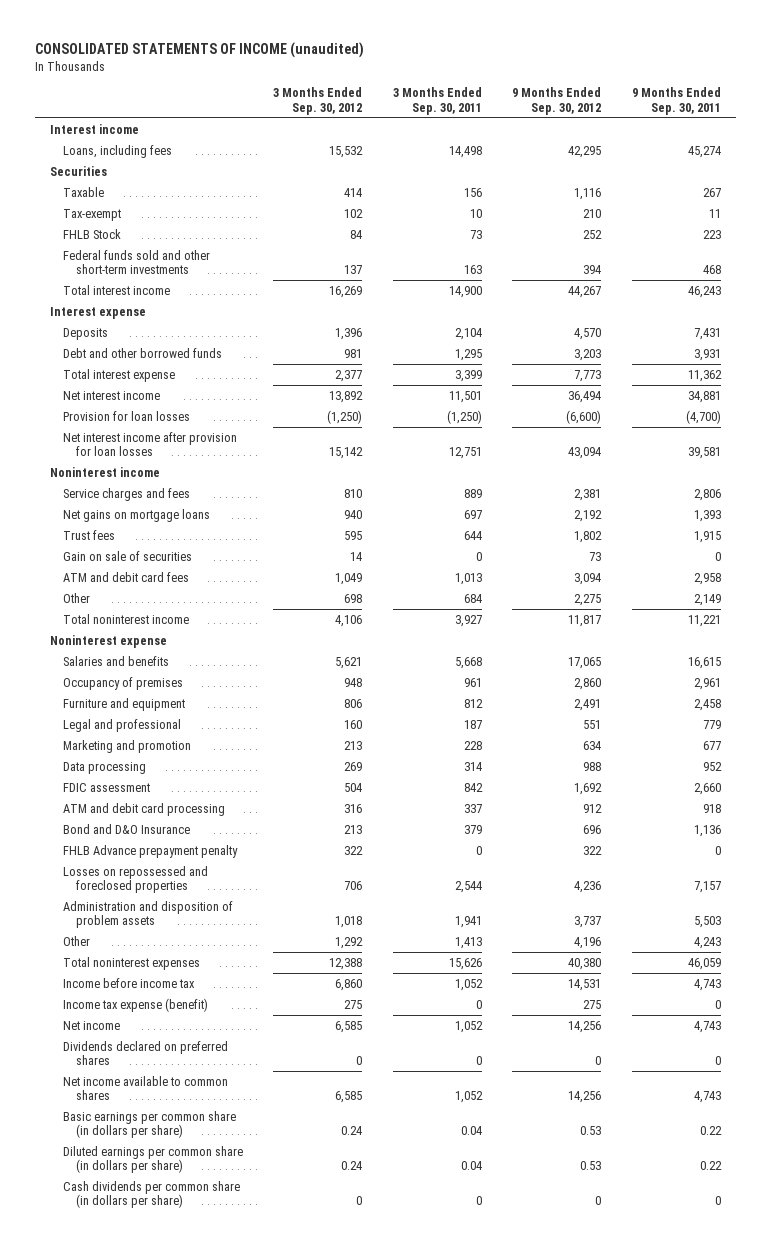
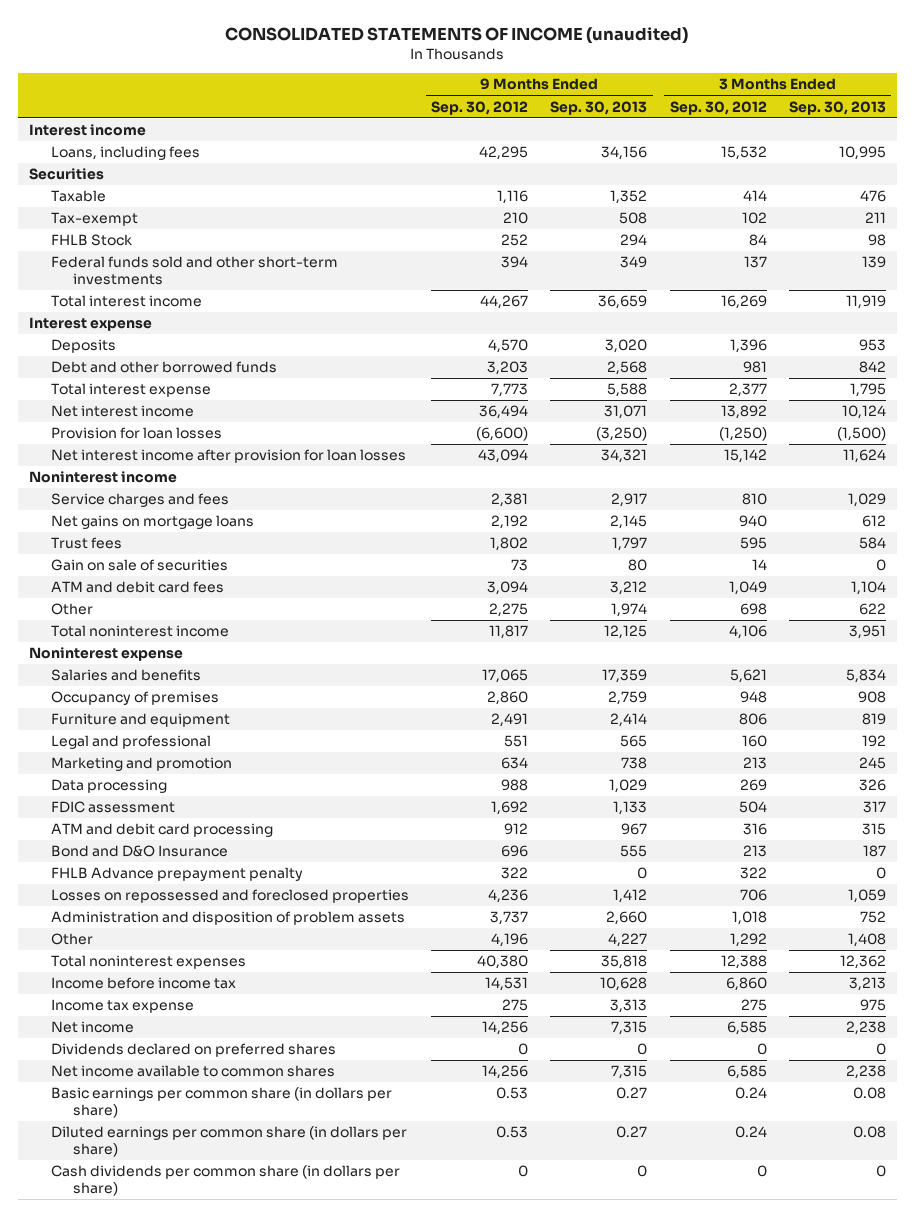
[392,87,482,115] 3 Months Ended Sep. 30, 2011 -> none
[631,87,721,115] 9 Months Ended Sep. 30, 2011 -> none
none -> [550,100,648,115] Sep. 30, 2013
none -> [788,100,886,115] Sep. 30, 2013
[62,997,208,1012] Income tax expense (benefit) -> [51,999,195,1014] Income tax expense

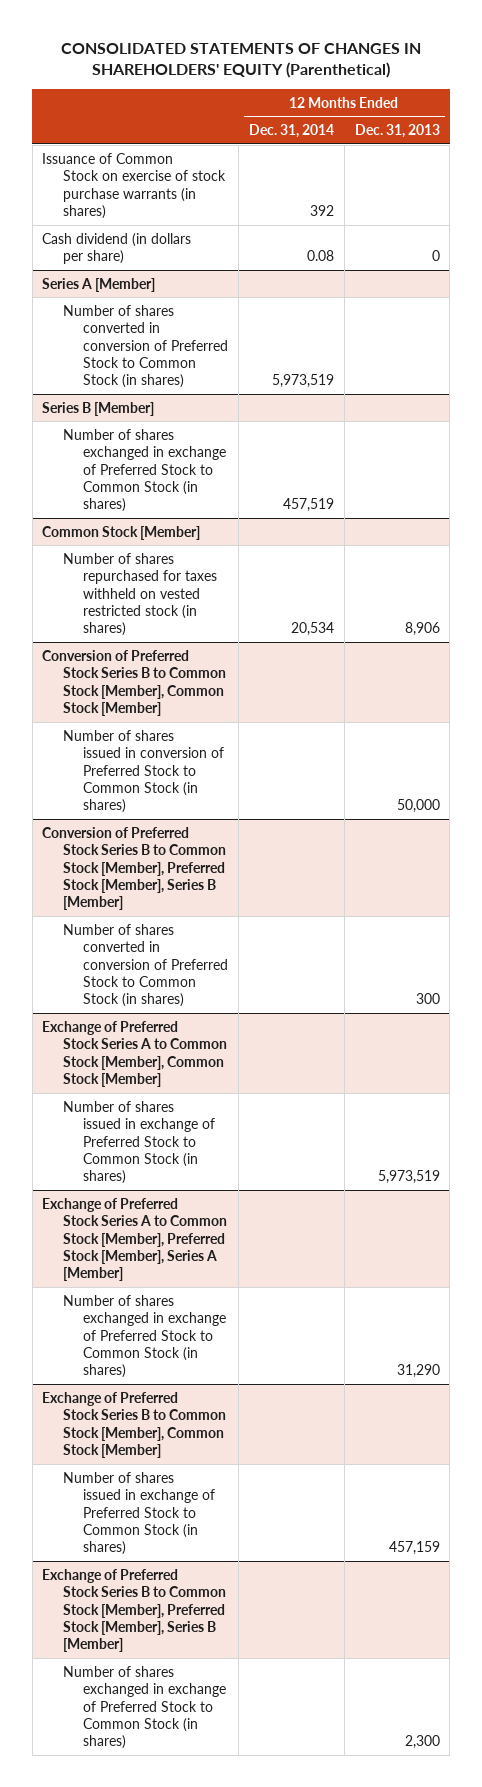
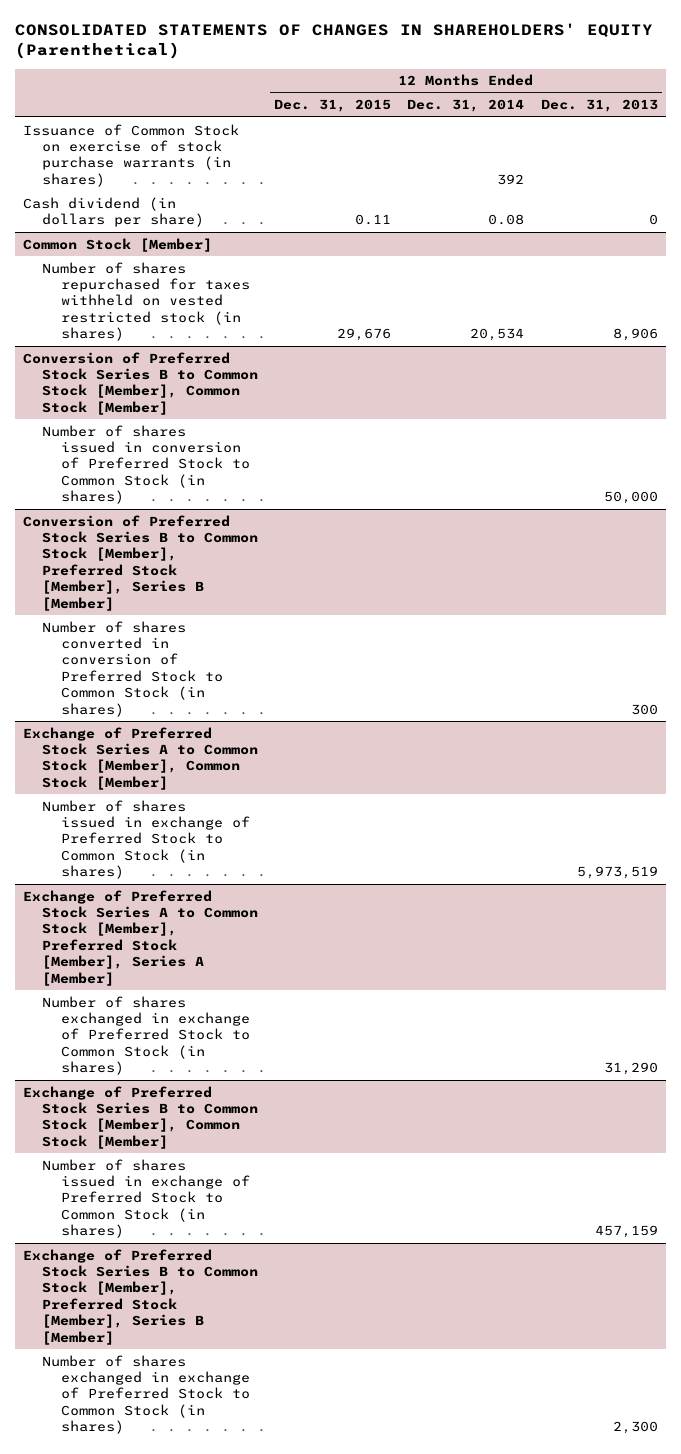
none -> [274,99,392,113] Dec. 31, 2015
[42,277,156,292] Series A [Member] -> none
[62,304,229,389] Number of shares converted in conversion of Preferred Stock to Common Stock (in shares) -> none
[42,401,155,416] Series B [Member] -> none
[62,428,227,513] Number of shares exchanged in exchange of Preferred Stock to Common Stock (in shares) -> none

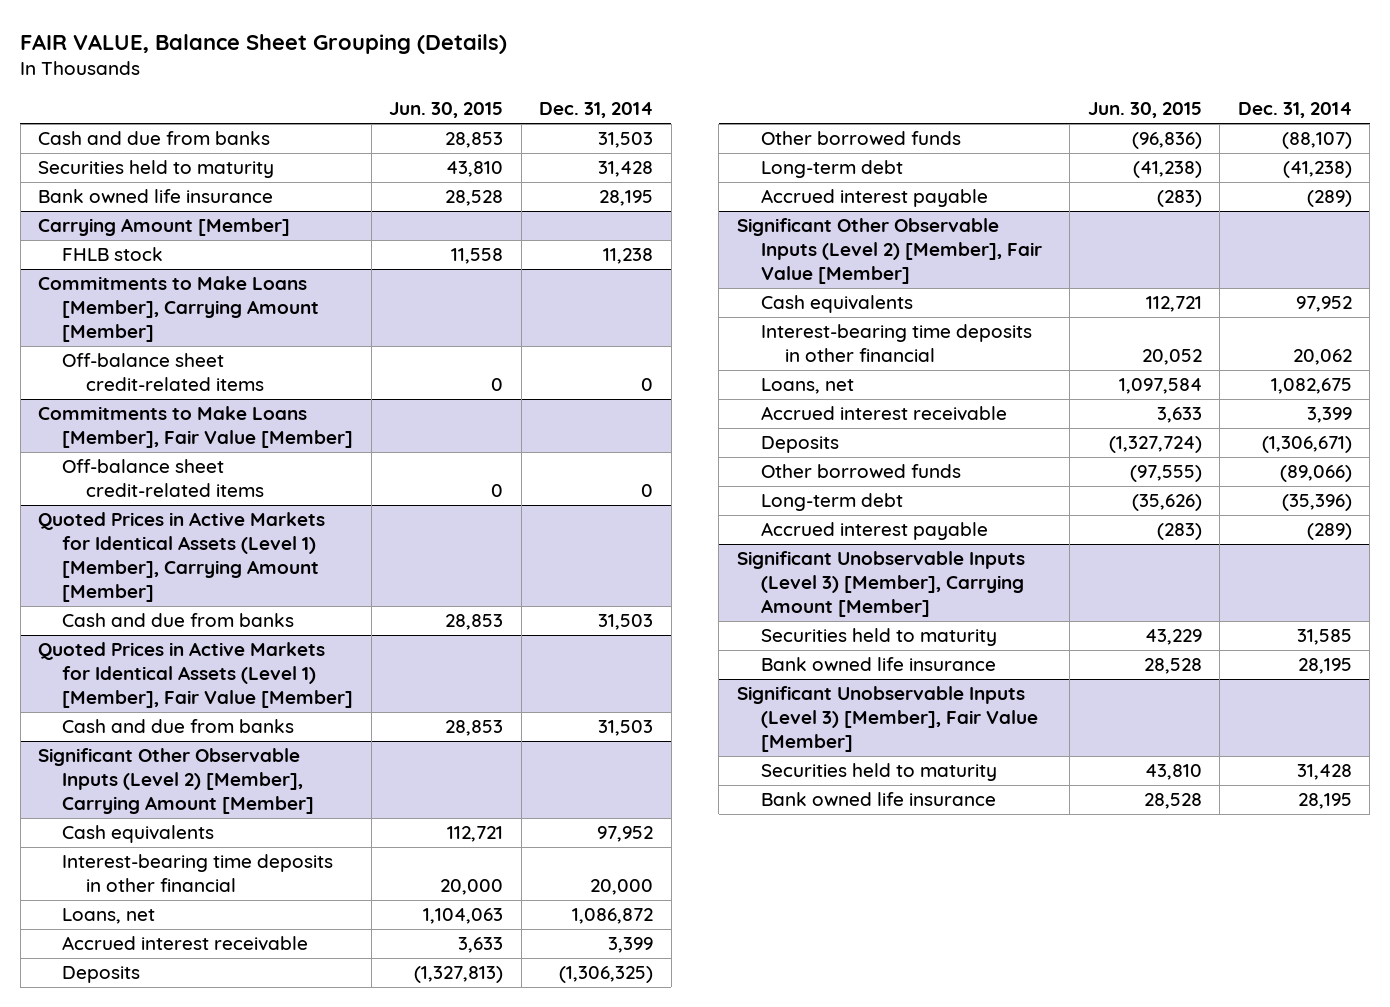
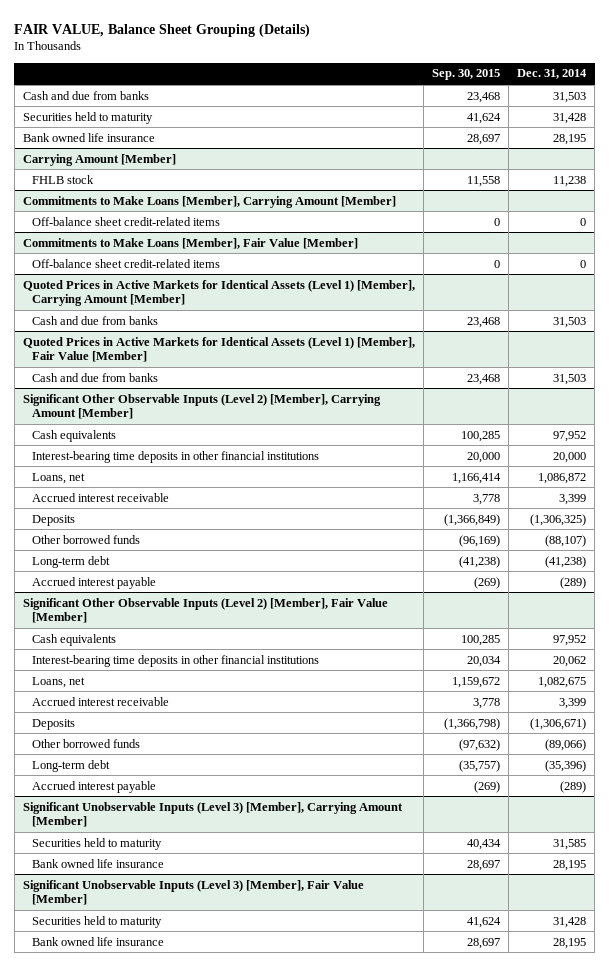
[389,102,504,119] Jun. 30, 2015 -> none
none -> [432,69,501,81] Sep. 30, 2015
[62,854,334,893] Interest-bearing time deposits in other financial -> [32,450,320,463] Interest-bearing time deposits in other financial institutions
[760,324,1032,363] Interest-bearing time deposits in other financial -> [32,654,320,667] Interest-bearing time deposits in other financial institutions

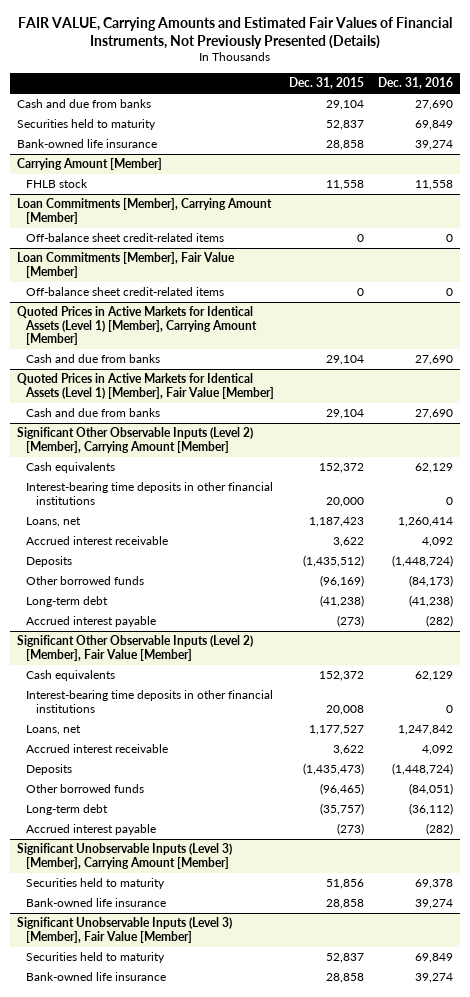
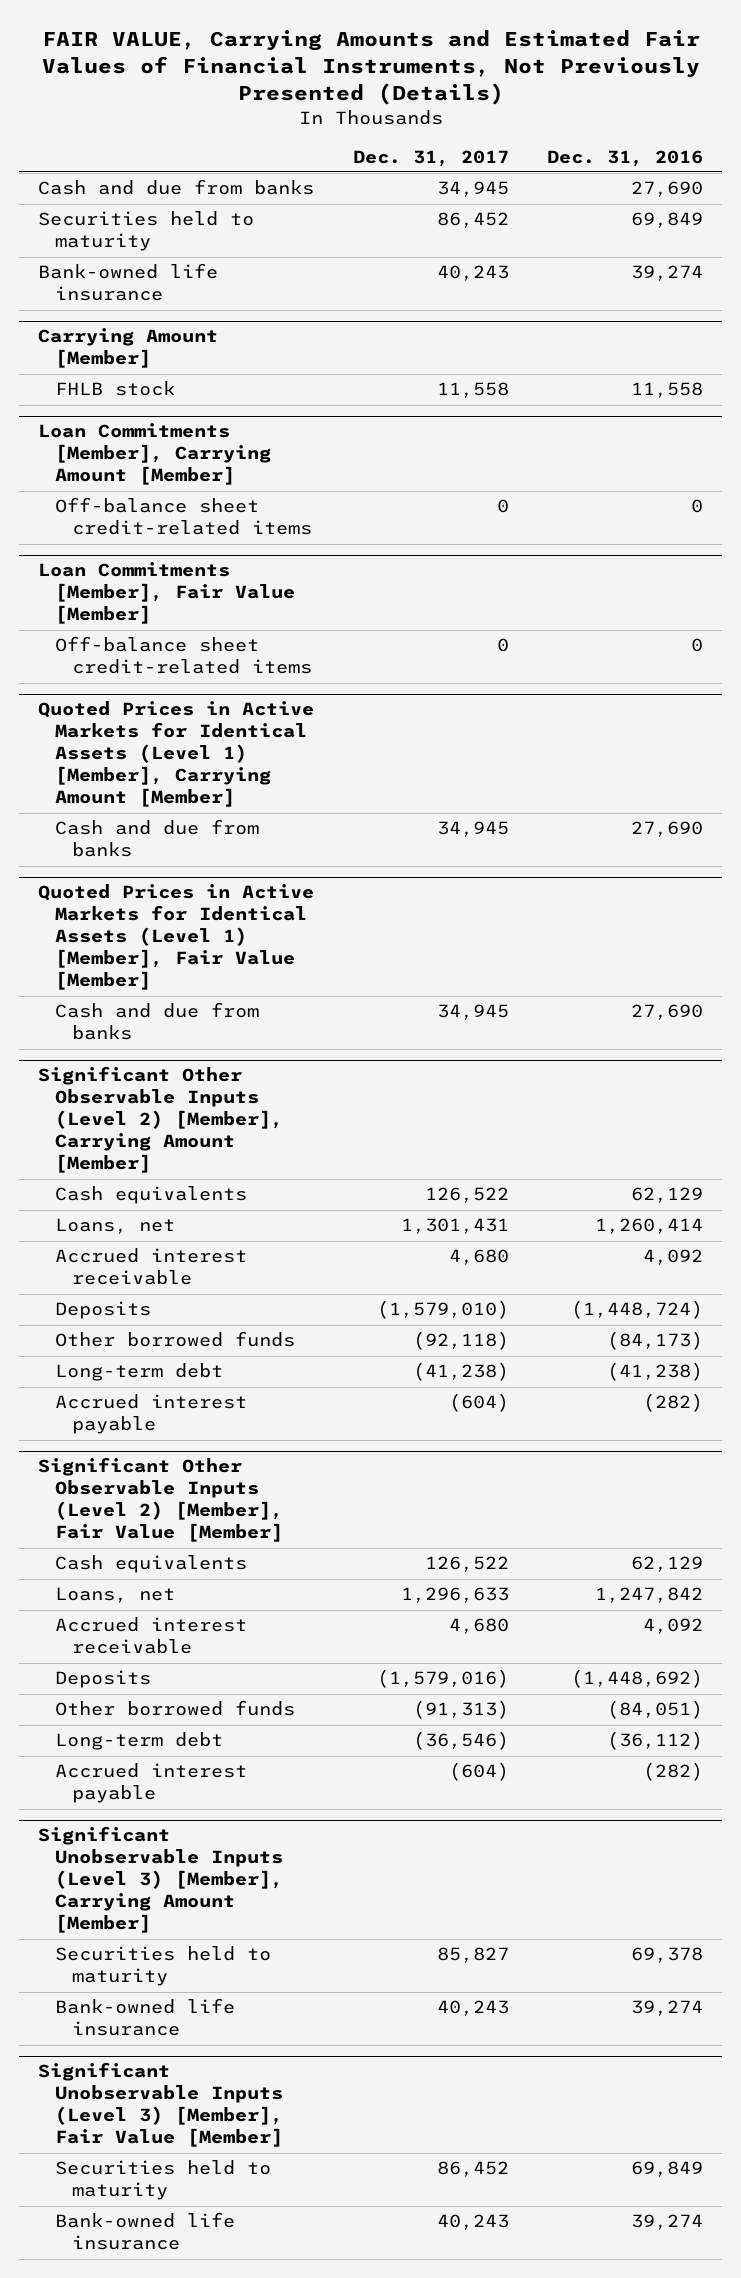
[288,77,364,90] Dec. 31, 2015 -> none
none -> [352,149,509,167] Dec. 31, 2017
[26,482,274,505] Interest-bearing time deposits in other financial institutions -> none
[26,690,274,713] Interest-bearing time deposits in other financial institutions -> none
[392,763,454,776] (1,448,724) -> [571,1669,704,1689] (1,448,692)

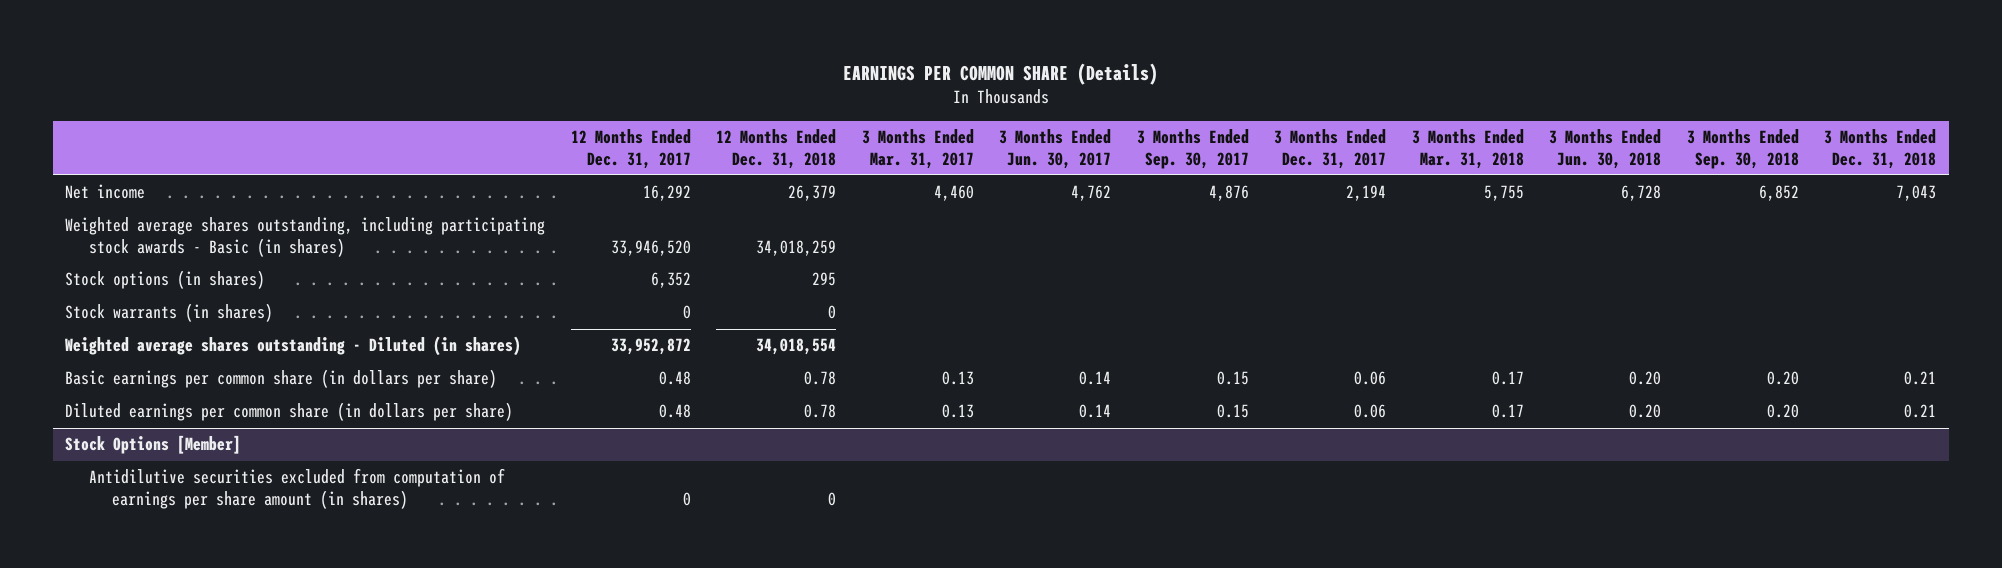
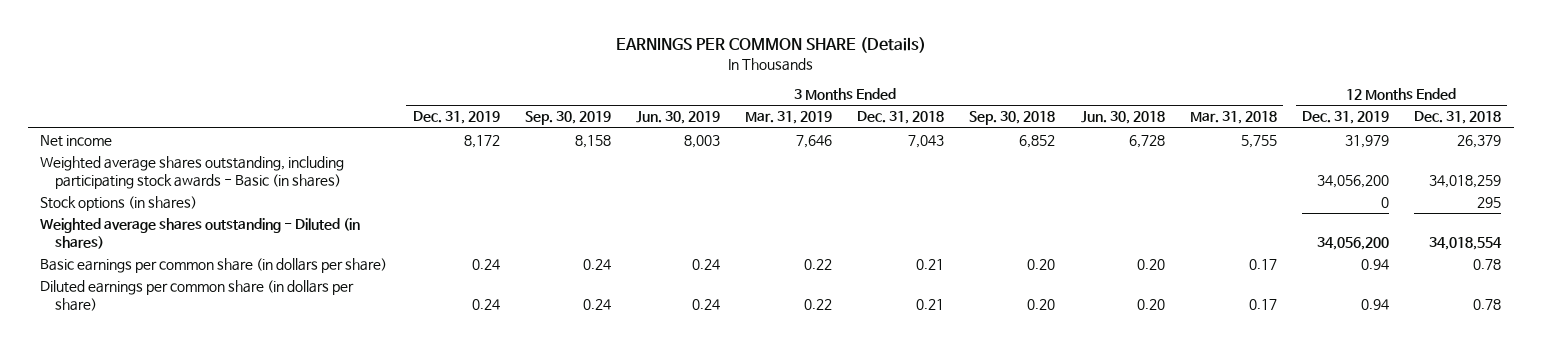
[570,129,691,169] 12 Months Ended Dec. 31, 2017 -> none
[861,129,974,169] 3 Months Ended Mar. 31, 2017 -> none
[999,129,1112,169] 3 Months Ended Jun. 30, 2017 -> none
[1136,129,1249,169] 3 Months Ended Sep. 30, 2017 -> none
[1274,129,1387,169] 3 Months Ended Dec. 31, 2017 -> none
none -> [412,111,500,125] Dec. 31, 2019
none -> [524,111,611,126] Sep. 30, 2019
none -> [635,111,720,125] Jun. 30, 2019
none -> [745,111,833,125] Mar. 31, 2019
none -> [1301,111,1389,125] Dec. 31, 2019
[65,303,274,323] Stock warrants (in shares) -> none
[65,435,242,455] Stock Options [Member] -> none
[88,468,505,510] Antidilutive securities excluded from computation of earnings per share amount (in shares) -> none

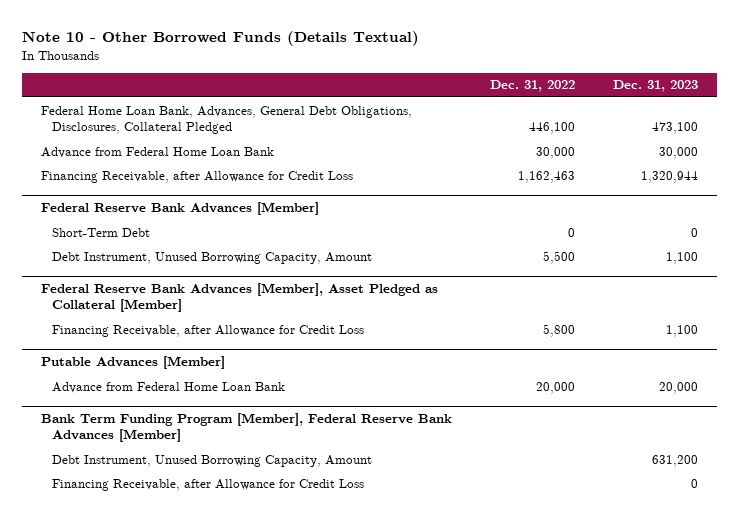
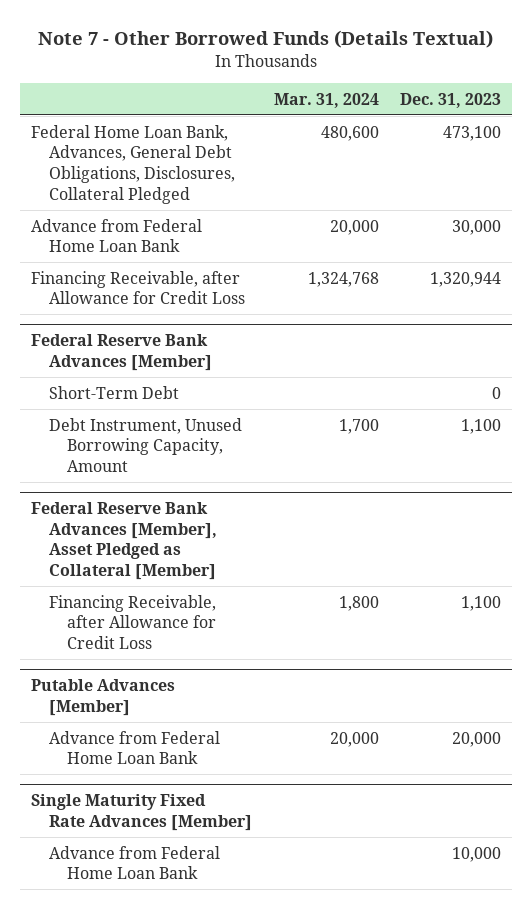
[21,30,419,46] Note 10 - Other Borrowed Funds (Details Textual) -> [37,30,493,49] Note 7 - Other Borrowed Funds (Details Textual)
[489,80,575,93] Dec. 31, 2022 -> none
none -> [273,92,379,108] Mar. 31, 2024
[40,412,452,443] Bank Term Funding Program [Member], Federal Reserve Bank Advances [Member] -> none
[52,454,373,467] Debt Instrument, Unused Borrowing Capacity, Amount -> none
[52,478,365,491] Financing Receivable, after Allowance for Credit Loss -> none
none -> [30,794,252,831] Single Maturity Fixed Rate Advances [Member]
none -> [48,845,220,880] Advance from Federal Home Loan Bank

